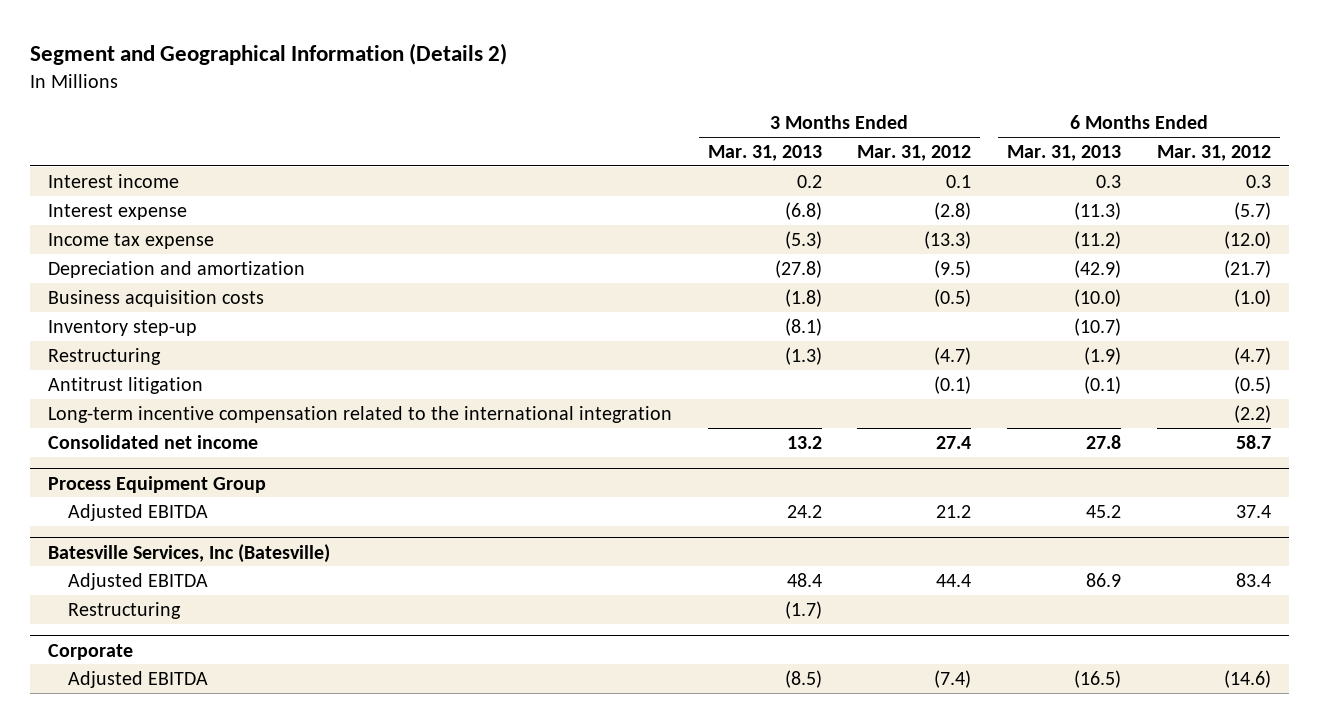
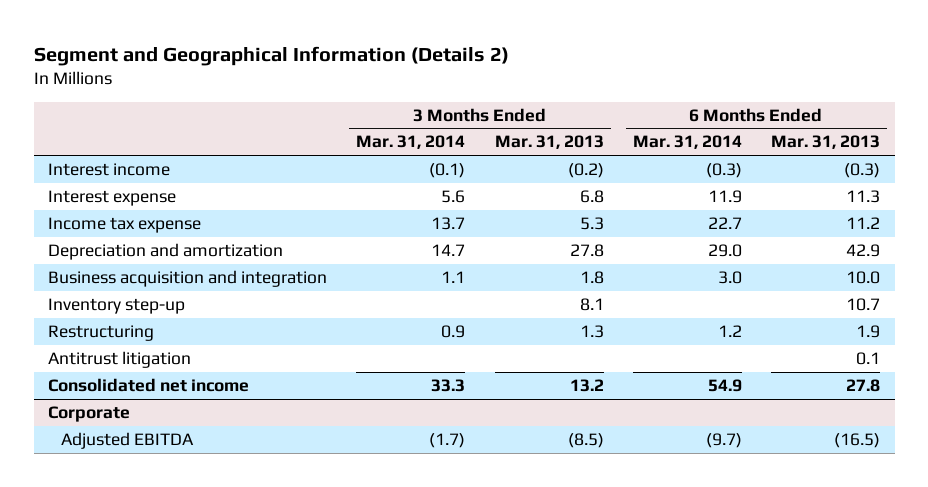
[857,145,972,162] Mar. 31, 2012 -> none
[1156,145,1271,162] Mar. 31, 2012 -> none
none -> [356,135,466,150] Mar. 31, 2014
none -> [632,135,742,150] Mar. 31, 2014
[47,289,264,307] Business acquisition costs -> none
[47,405,672,423] Long-term incentive compensation related to the international integration -> none
[796,174,822,188] 0.2 -> [567,163,604,179] (0.2)
[1096,174,1122,188] 0.3 -> [843,163,880,179] (0.3)
[784,201,822,220] (6.8) -> [579,190,604,204] 6.8
[1074,201,1122,220] (11.3) -> [845,190,880,204] 11.3
[784,230,822,249] (5.3) -> [579,217,604,231] 5.3
[1074,230,1122,249] (11.2) -> [845,217,880,230] 11.2
[774,259,822,278] (27.8) -> [569,244,604,258] 27.8
[1074,259,1122,278] (42.9) -> [845,244,880,258] 42.9
none -> [48,270,328,288] Business acquisition and integration
[784,317,822,336] (8.1) -> [579,298,604,312] 8.1
[1074,317,1122,336] (10.7) -> [845,298,880,312] 10.7
[784,346,822,365] (1.3) -> [579,325,604,339] 1.3
[1084,346,1122,365] (1.9) -> [855,325,880,339] 1.9
[1084,375,1122,394] (0.1) -> [855,352,880,366] 0.1
[47,475,266,493] Process Equipment Group -> none
[67,503,208,521] Adjusted EBITDA -> none
[47,543,330,563] Batesville Services, Inc (Batesville) -> none
[67,572,208,590] Adjusted EBITDA -> none
[67,601,181,619] Restructuring -> none

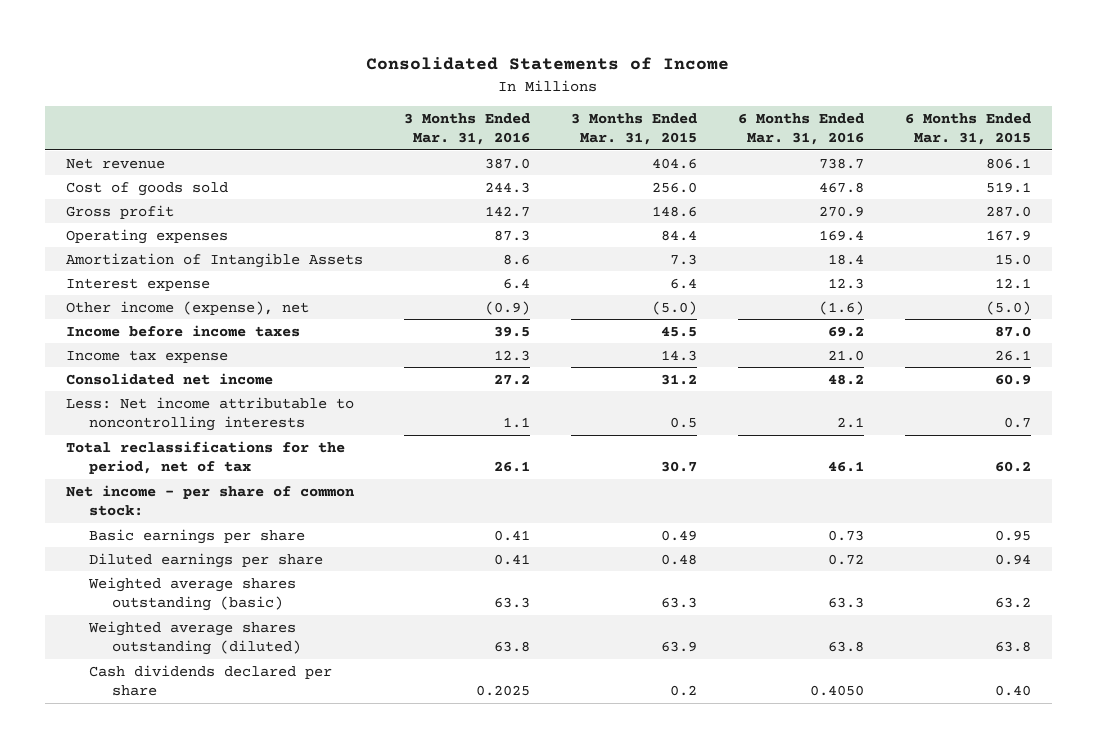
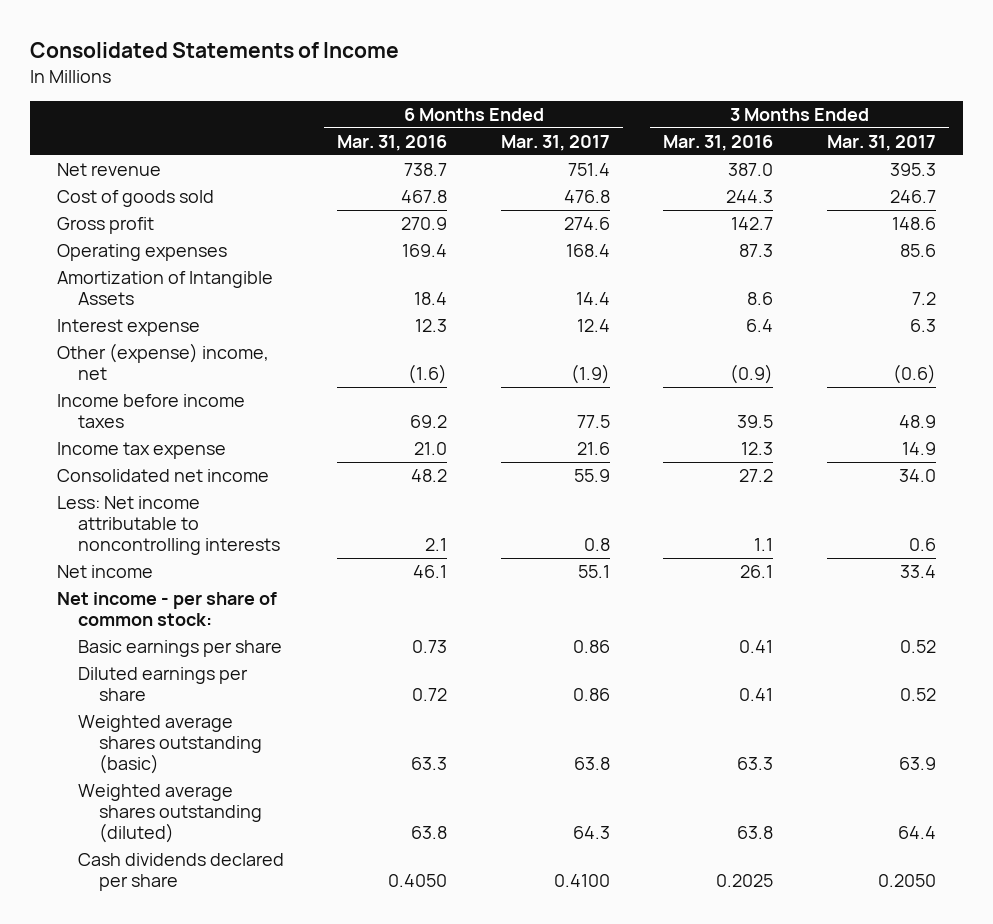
[570,112,697,146] 3 Months Ended Mar. 31, 2015 -> none
[905,112,1032,146] 6 Months Ended Mar. 31, 2015 -> none
none -> [500,135,610,152] Mar. 31, 2017
none -> [826,135,936,152] Mar. 31, 2017
[65,300,309,315] Other income (expense), net -> [56,343,269,381] Other (expense) income, net
[65,440,345,475] Total reclassifications for the period, net of tax -> [56,565,153,579] Net income

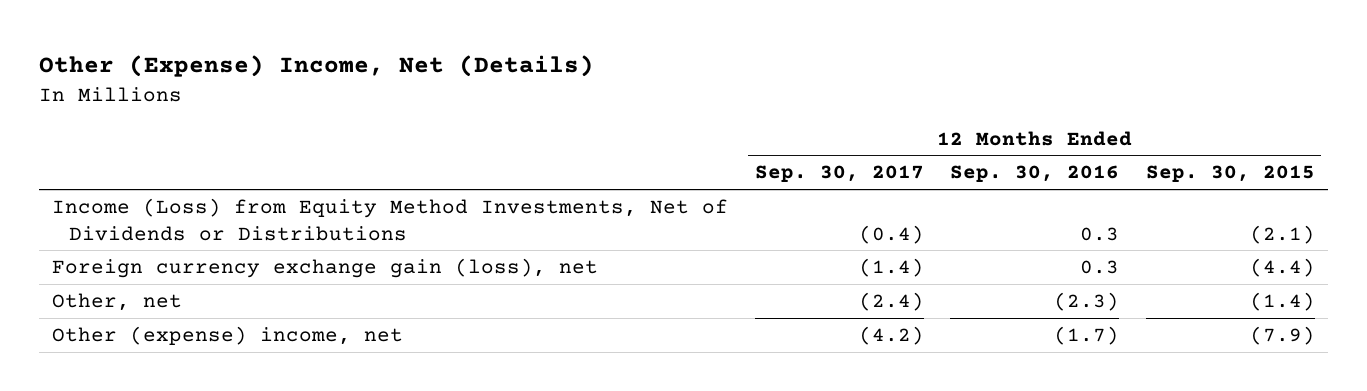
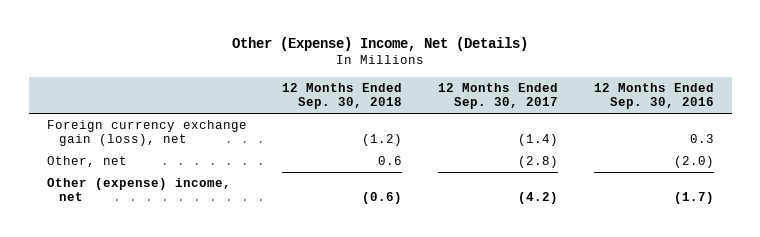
[1145,165,1315,183] Sep. 30, 2015 -> none
none -> [282,82,403,110] 12 Months Ended Sep. 30, 2018
[52,197,729,241] Income (Loss) from Equity Method Investments, Net of Dividends or Distributions -> none
[858,291,924,311] (2.4) -> [518,156,559,169] (2.8)
[1054,291,1120,311] (2.3) -> [673,156,714,169] (2.0)

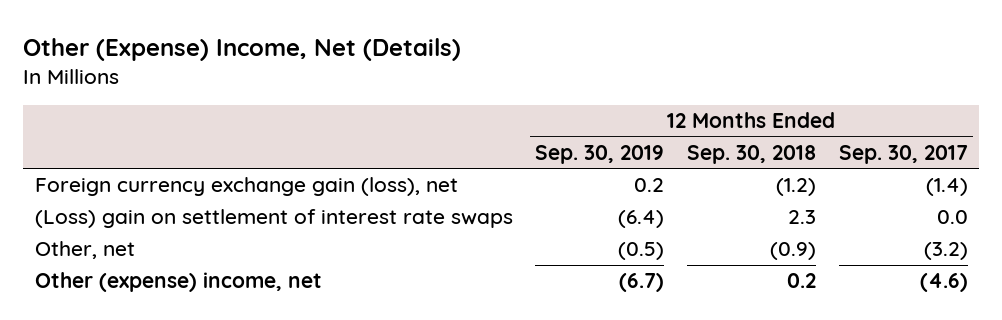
[593,82,714,110] 12 Months Ended Sep. 30, 2016 -> none
none -> [535,144,665,164] Sep. 30, 2019
none -> [34,209,513,229] (Loss) gain on settlement of interest rate swaps
[378,156,403,166] 0.6 -> [769,242,816,261] (0.9)
[518,156,559,169] (2.8) -> [923,242,968,261] (3.2)
[362,192,403,205] (0.6) -> [786,273,816,289] 0.2
[518,192,559,205] (4.2) -> [919,273,968,293] (4.6)

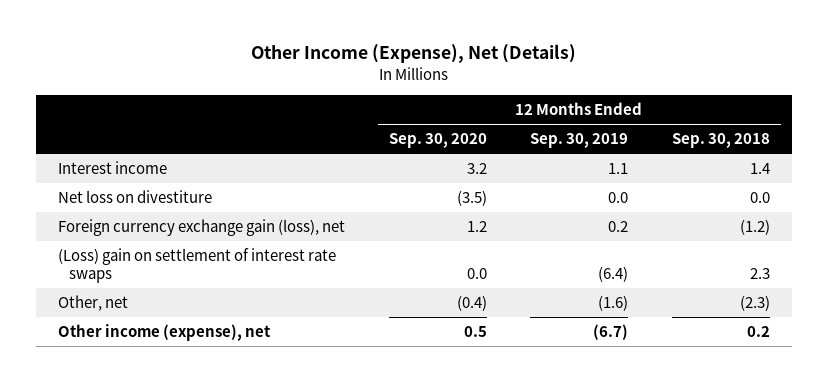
[23,37,462,61] Other (Expense) Income, Net (Details) -> [251,44,577,64] Other Income (Expense), Net (Details)
[838,144,968,164] Sep. 30, 2017 -> none
none -> [388,133,487,149] Sep. 30, 2020
none -> [57,161,167,175] Interest income
none -> [57,190,212,204] Net loss on divestiture
[618,242,665,261] (0.5) -> [598,295,629,312] (1.6)
[769,242,816,261] (0.9) -> [740,295,771,312] (2.3)
[34,272,322,293] Other (expense) income, net -> [57,324,271,342] Other income (expense), net

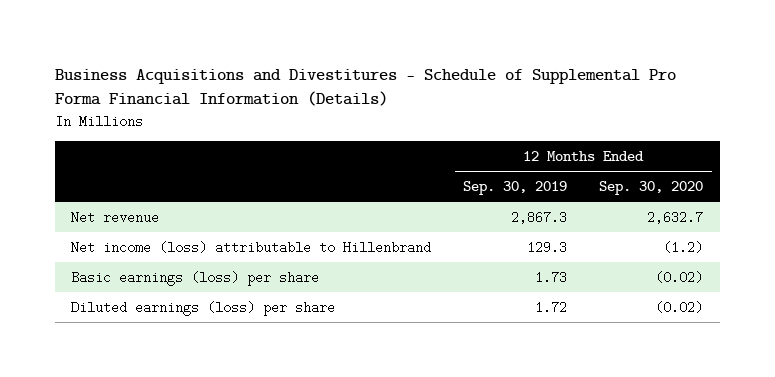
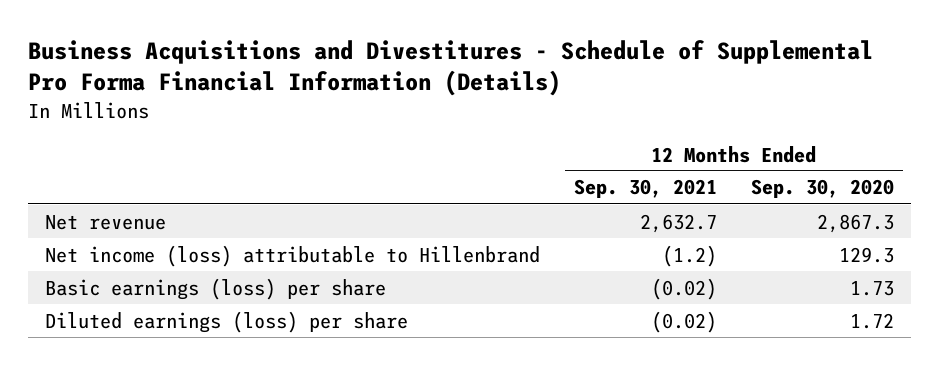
[463,181,568,196] Sep. 30, 2019 -> none
none -> [574,179,718,199] Sep. 30, 2021
[647,210,704,224] 2,632.7 -> [817,213,895,233] 2,867.3
[663,240,704,254] (1.2) -> [839,246,895,263] 129.3
[655,270,704,284] (0.02) -> [850,280,895,296] 1.73
[655,300,704,314] (0.02) -> [850,312,895,329] 1.72

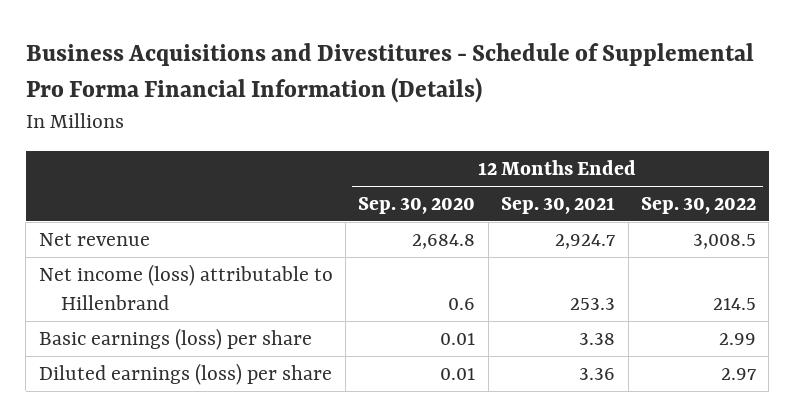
none -> [641,197,757,215] Sep. 30, 2022
[640,213,718,233] 2,632.7 -> [555,233,616,249] 2,924.7
[817,213,895,233] 2,867.3 -> [412,233,476,249] 2,684.8
[662,244,718,267] (1.2) -> [570,297,616,310] 253.3
[839,246,895,263] 129.3 -> [448,297,476,310] 0.6
[651,277,718,300] (0.02) -> [579,332,616,345] 3.38
[850,280,895,296] 1.73 -> [440,332,476,345] 0.01
[651,310,718,333] (0.02) -> [579,367,616,380] 3.36
[850,312,895,329] 1.72 -> [440,367,476,380] 0.01

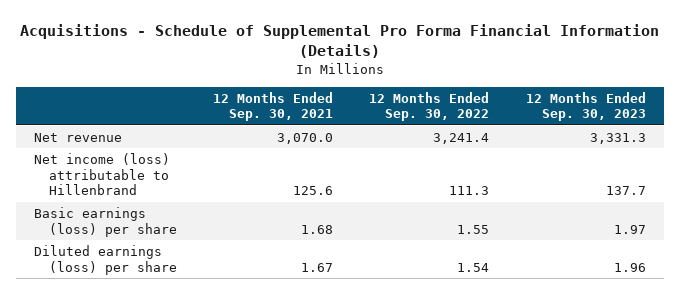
[25,43,754,104] Business Acquisitions and Divestitures - Schedule of Supplemental Pro Forma Financial Information (Details) -> [20,24,660,59] Acquisitions - Schedule of Supplemental Pro Forma Financial Information (Details)
[358,197,476,215] Sep. 30, 2020 -> none
none -> [525,91,646,122] 12 Months Ended Sep. 30, 2023
[555,233,616,249] 2,924.7 -> [277,132,334,144] 3,070.0
[693,233,757,249] 3,008.5 -> [433,132,490,144] 3,241.4
[570,297,616,310] 253.3 -> [293,186,334,196] 125.6
[713,297,757,310] 214.5 -> [449,186,490,196] 111.3
[579,332,616,345] 3.38 -> [301,224,334,234] 1.68
[719,332,757,345] 2.99 -> [457,224,490,234] 1.55
[579,367,616,380] 3.36 -> [301,262,334,272] 1.67
[721,367,757,380] 2.97 -> [457,262,490,272] 1.54

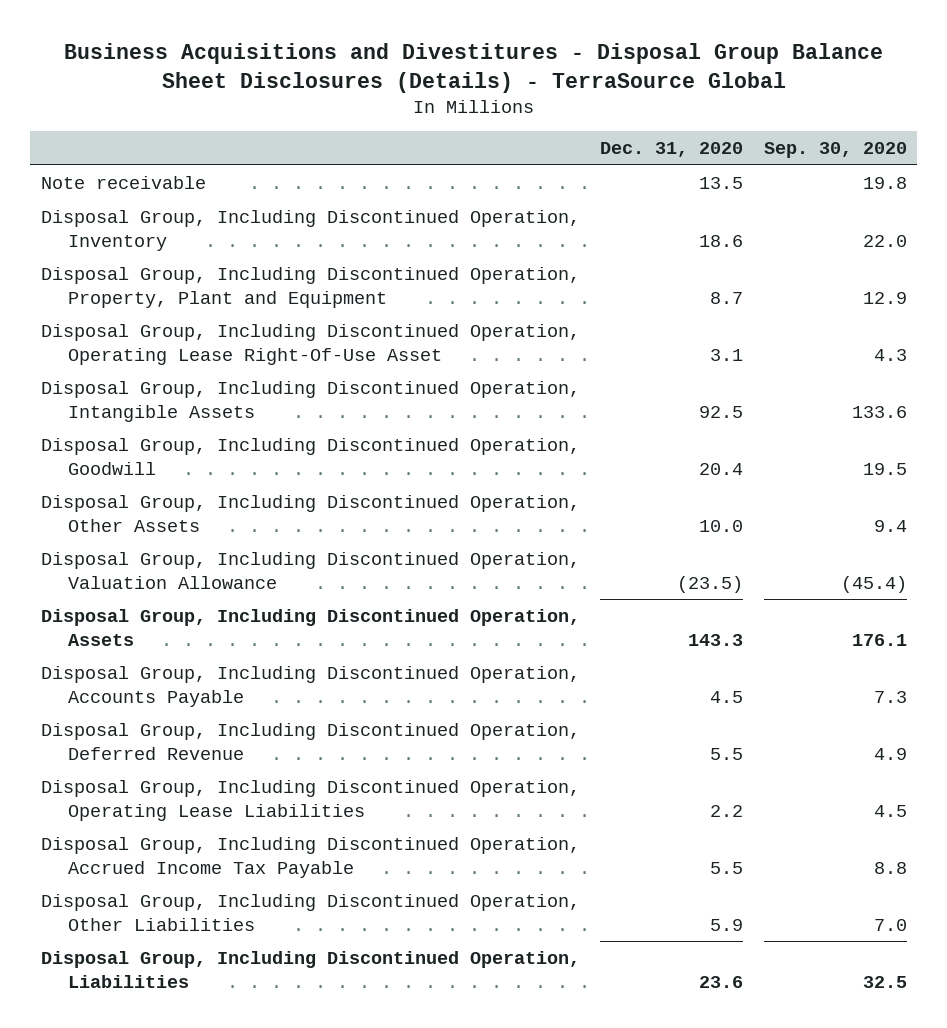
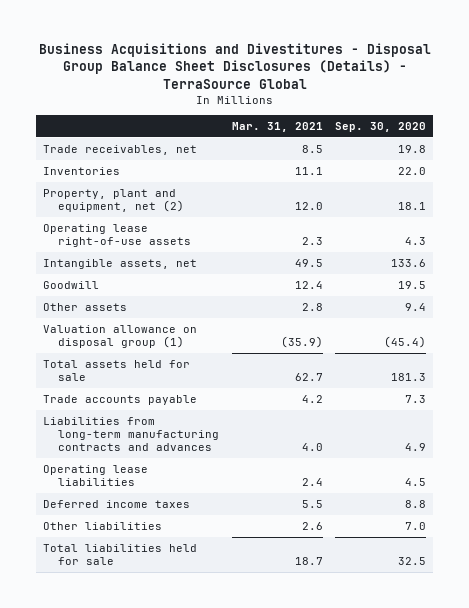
[600,142,744,158] Dec. 31, 2020 -> none
none -> [231,121,323,132] Mar. 31, 2021
[40,608,580,646] Disposal Group, Including Discontinued Operation, Assets -> none
[40,175,206,189] Note receivable -> [42,144,197,155] Trade receivables, net
[40,209,580,251] Disposal Group, Including Discontinued Operation, Inventory -> [42,166,120,175] Inventories
[40,266,580,308] Disposal Group, Including Discontinued Operation, Property, Plant and Equipment -> [42,188,184,213] Property, plant and equipment, net (2)
[862,291,907,304] 12.9 -> [398,202,427,211] 18.1
[40,323,580,365] Disposal Group, Including Discontinued Operation, Operating Lease Right-Of-Use Asset -> [42,223,191,248] Operating lease right-of-use assets
[40,380,580,422] Disposal Group, Including Discontinued Operation, Intangible Assets -> [42,258,197,269] Intangible assets, net
[40,437,580,475] Disposal Group, Including Discontinued Operation, Goodwill -> [42,280,99,289] Goodwill
[40,494,580,532] Disposal Group, Including Discontinued Operation, Other Assets -> [42,302,127,311] Other assets
[40,551,580,589] Disposal Group, Including Discontinued Operation, Valuation Allowance -> [42,324,197,349] Valuation allowance on disposal group (1)
none -> [42,359,190,382] Total assets held for sale
[40,665,580,707] Disposal Group, Including Discontinued Operation, Accounts Payable -> [42,394,197,405] Trade accounts payable
[40,722,580,760] Disposal Group, Including Discontinued Operation, Deferred Revenue -> [42,416,219,452] Liabilities from long-term manufacturing contracts and advances
[40,779,580,821] Disposal Group, Including Discontinued Operation, Operating Lease Liabilities -> [42,464,148,487] Operating lease liabilities
[40,836,580,878] Disposal Group, Including Discontinued Operation, Accrued Income Tax Payable -> [42,499,190,508] Deferred income taxes
[40,893,580,931] Disposal Group, Including Discontinued Operation, Other Liabilities -> [42,521,162,530] Other liabilities
[40,950,580,988] Disposal Group, Including Discontinued Operation, Liabilities -> [42,543,197,566] Total liabilities held for sale

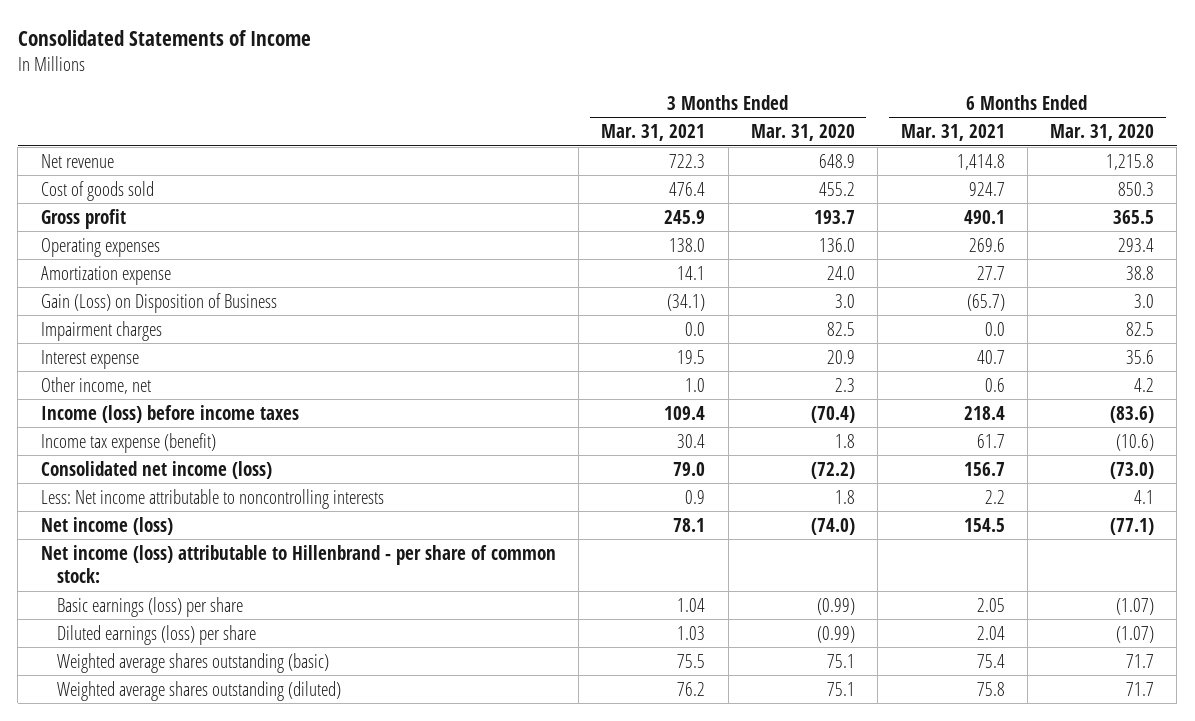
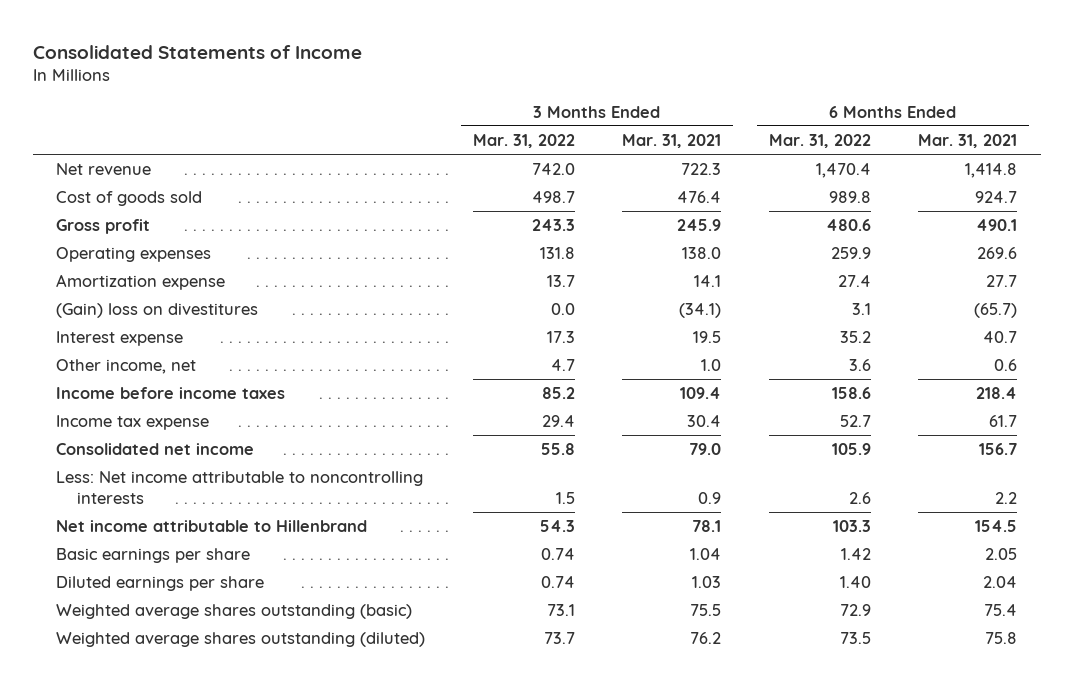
[750,123,855,141] Mar. 31, 2020 -> none
[1050,123,1155,141] Mar. 31, 2020 -> none
none -> [472,133,575,148] Mar. 31, 2022
none -> [768,133,871,148] Mar. 31, 2022
[40,320,162,341] Impairment charges -> none
[40,292,277,313] Gain (Loss) on Disposition of Business -> [56,303,259,319] (Gain) loss on divestitures
[40,404,299,423] Income (loss) before income taxes -> [56,387,286,400] Income before income taxes
[40,432,216,453] Income tax expense (benefit) -> [56,415,210,431] Income tax expense
[40,460,272,479] Consolidated net income (loss) -> [56,443,255,456] Consolidated net income
[40,544,556,584] Net income (loss) attributable to Hillenbrand - per share of common stock: -> none
[40,516,173,535] Net income (loss) -> [56,520,368,533] Net income attributable to Hillenbrand
[56,596,243,617] Basic earnings (loss) per share -> [56,548,251,564] Basic earnings per share
[56,624,256,645] Diluted earnings (loss) per share -> [56,576,265,592] Diluted earnings per share

